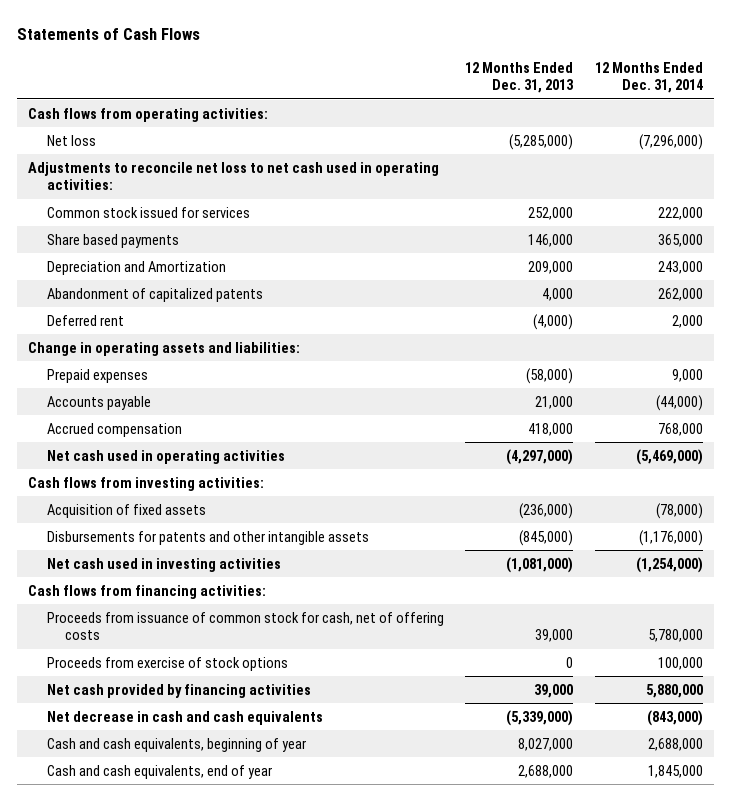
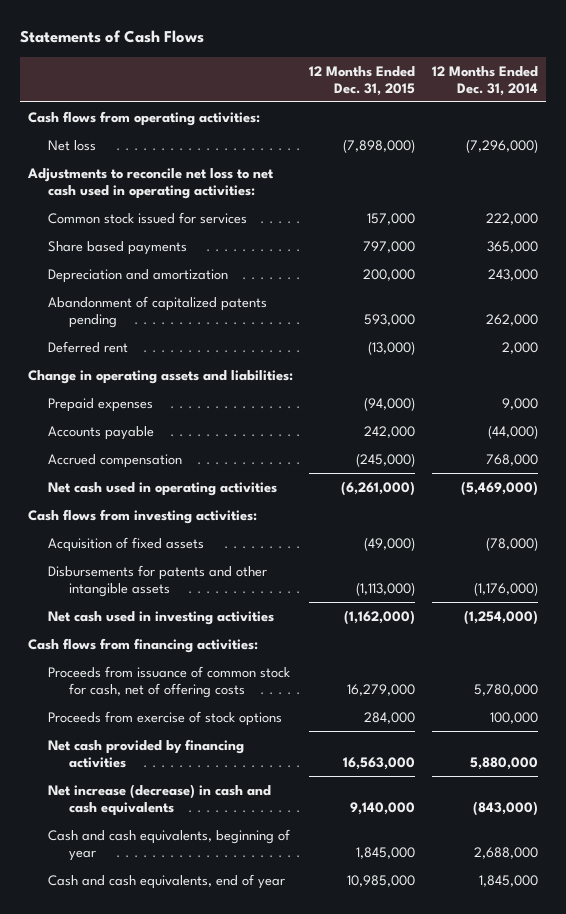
[465,61,575,94] 12 Months Ended Dec. 31, 2013 -> none
none -> [309,65,416,96] 12 Months Ended Dec. 31, 2015
[46,260,226,275] Depreciation and Amortization -> [48,268,229,283] Depreciation and amortization
[46,287,263,302] Abandonment of capitalized patents -> [48,295,268,328] Abandonment of capitalized patents pending
[46,710,323,725] Net decrease in cash and cash equivalents -> [48,783,272,816] Net increase (decrease) in cash and cash equivalents

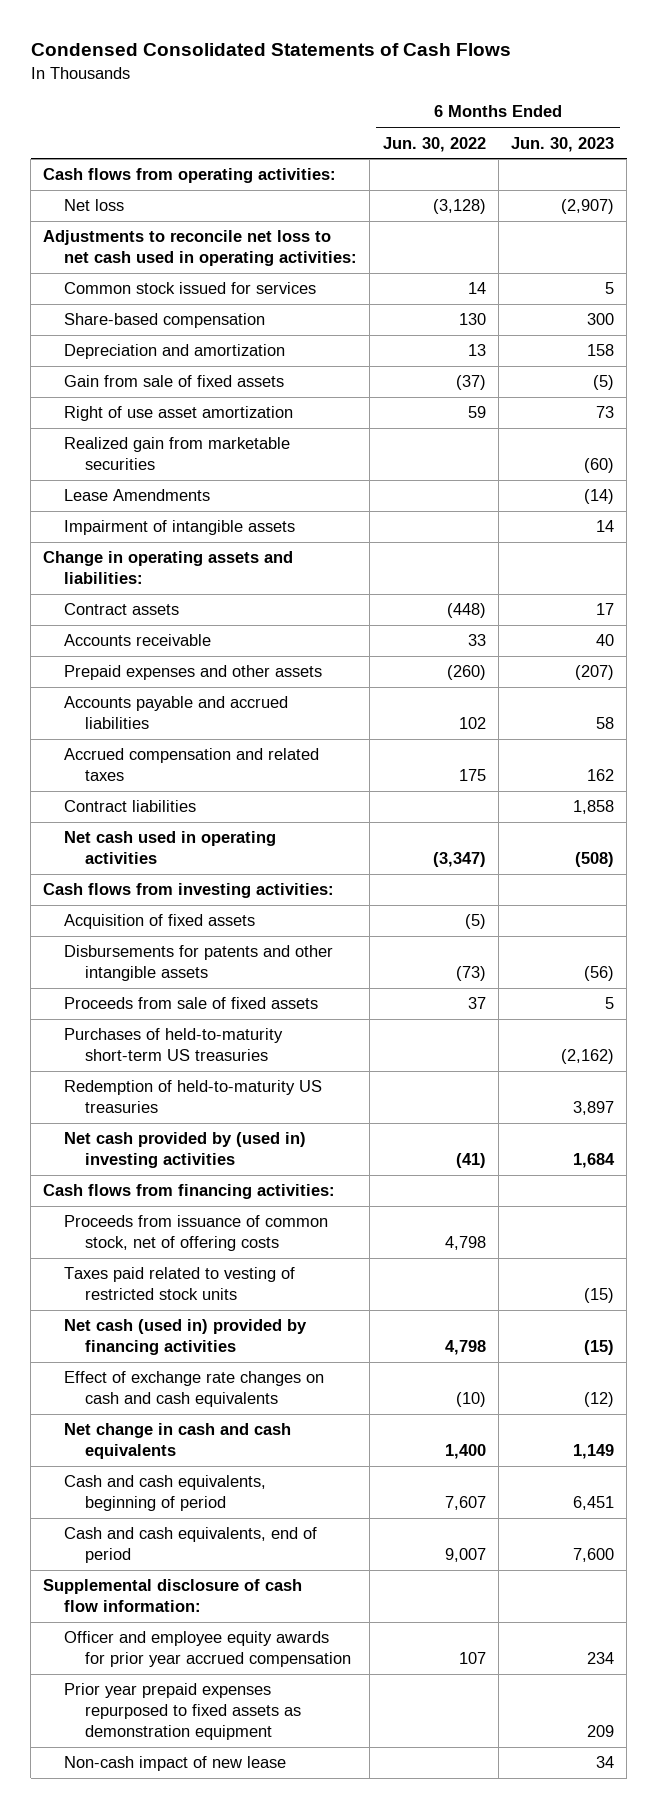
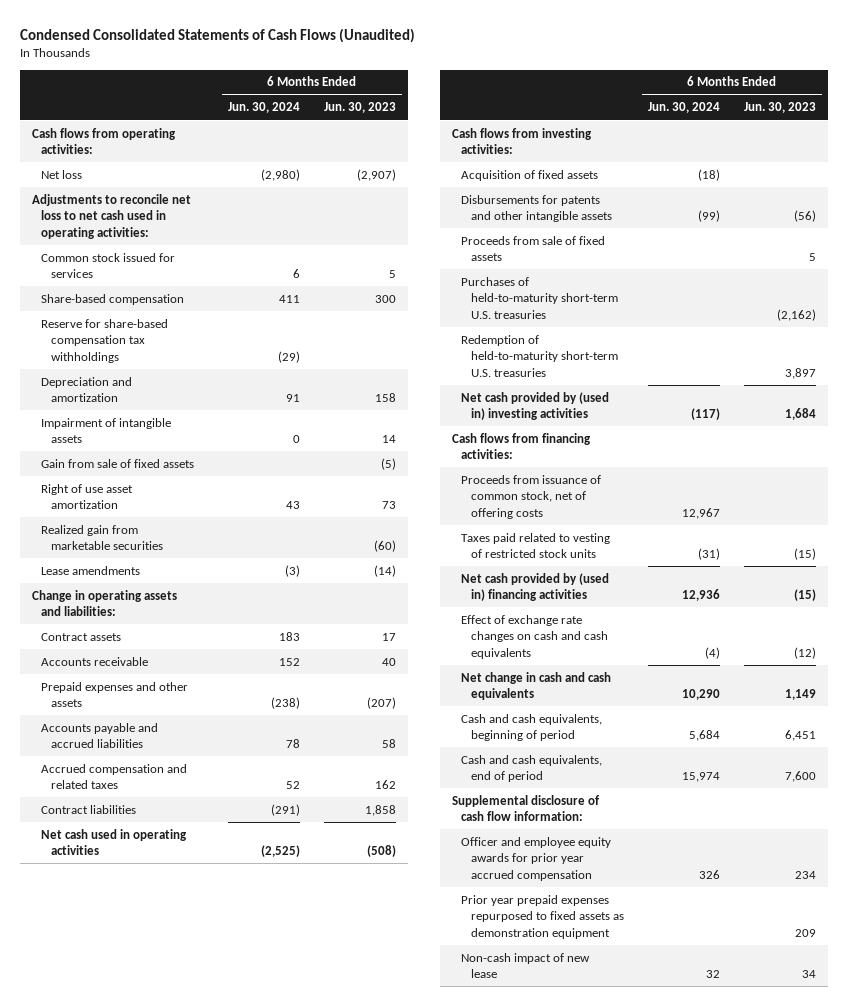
[30,43,511,57] Condensed Consolidated Statements of Cash Flows -> [19,27,415,43] Condensed Consolidated Statements of Cash Flows (Unaudited)
[382,136,486,152] Jun. 30, 2022 -> none
none -> [227,102,300,114] Jun. 30, 2024
none -> [41,318,169,363] Reserve for share-based compensation tax withholdings
[64,520,296,536] Impairment of intangible assets -> [41,417,172,444] Impairment of intangible assets
[64,489,211,502] Lease Amendments -> [41,565,141,575] Lease amendments
[64,1028,284,1062] Purchases of held-to-maturity short-term US treasuries -> [461,276,618,319] Purchases of held-to-maturity short-term U.S. treasuries
[64,1080,323,1114] Redemption of held-to-maturity US treasuries -> [461,334,618,377] Redemption of held-to-maturity short-term U.S. treasuries
[64,1319,308,1356] Net cash (used in) provided by financing activities -> [461,572,610,602] Net cash provided by (used in) financing activities

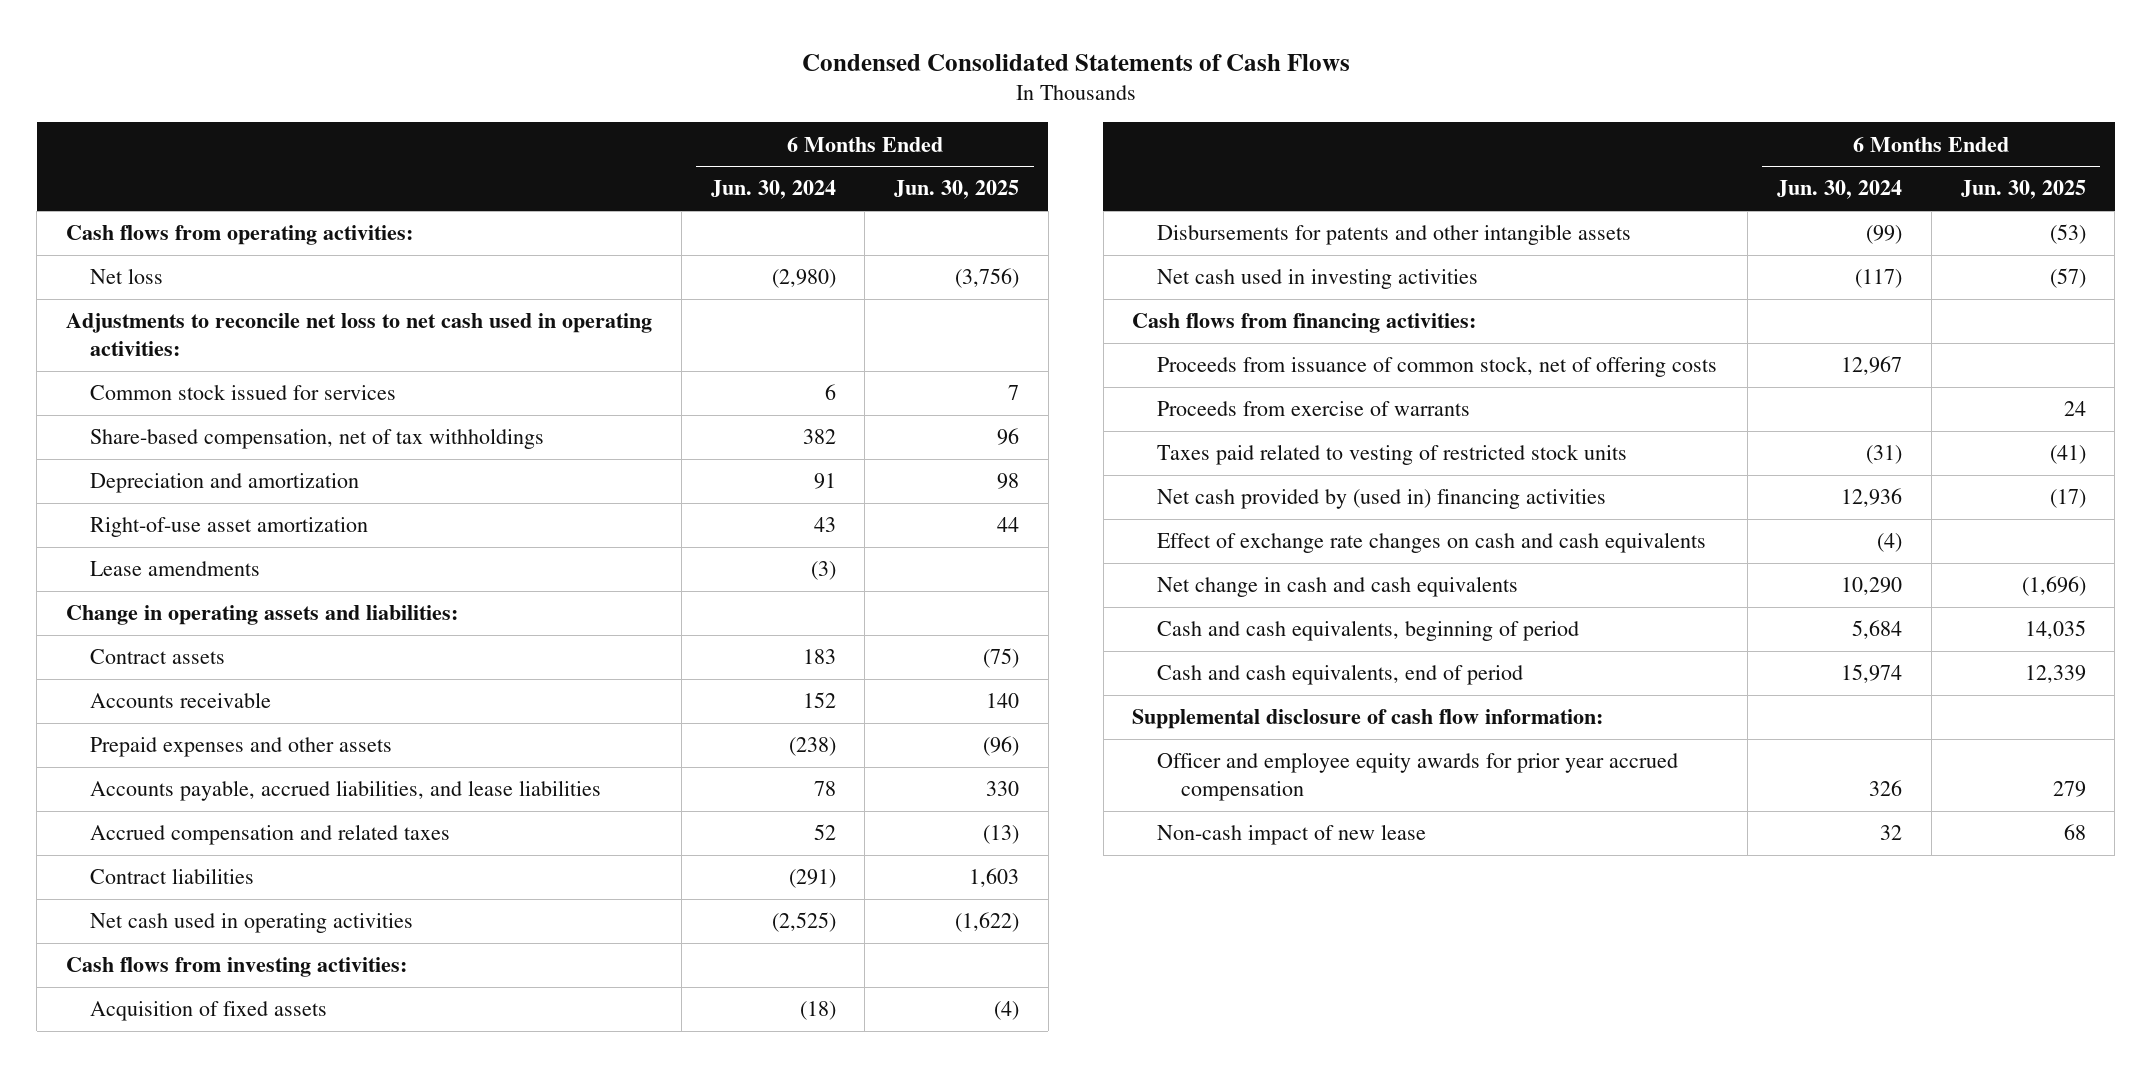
[19,27,415,43] Condensed Consolidated Statements of Cash Flows (Unaudited) -> [801,53,1350,71] Condensed Consolidated Statements of Cash Flows
[323,102,396,114] Jun. 30, 2023 -> none
none -> [894,180,1020,200] Jun. 30, 2025
[41,318,169,363] Reserve for share-based compensation tax withholdings -> none
[41,293,185,305] Share-based compensation -> [90,428,545,450] Share-based compensation, net of tax withholdings
[278,294,300,303] 411 -> [802,429,836,445] 382
[41,417,172,444] Impairment of intangible assets -> none
[41,458,195,468] Gain from sale of fixed assets -> none
[41,524,163,551] Realized gain from marketable securities -> none
[41,483,134,510] Right of use asset amortization -> [90,517,369,538] Right-of-use asset amortization
[41,722,159,749] Accounts payable and accrued liabilities -> [90,780,602,802] Accounts payable, accrued liabilities, and lease liabilities
[461,235,606,262] Proceeds from sale of fixed assets -> none
[461,276,618,319] Purchases of held-to-maturity short-term U.S. treasuries -> none
[461,334,618,377] Redemption of held-to-maturity short-term U.S. treasuries -> none
[461,391,610,421] Net cash provided by (used in) investing activities -> [1156,269,1478,290] Net cash used in investing activities
none -> [1156,401,1470,417] Proceeds from exercise of warrants
[461,894,624,939] Prior year prepaid expenses repurposed to fixed assets as demonstration equipment -> none

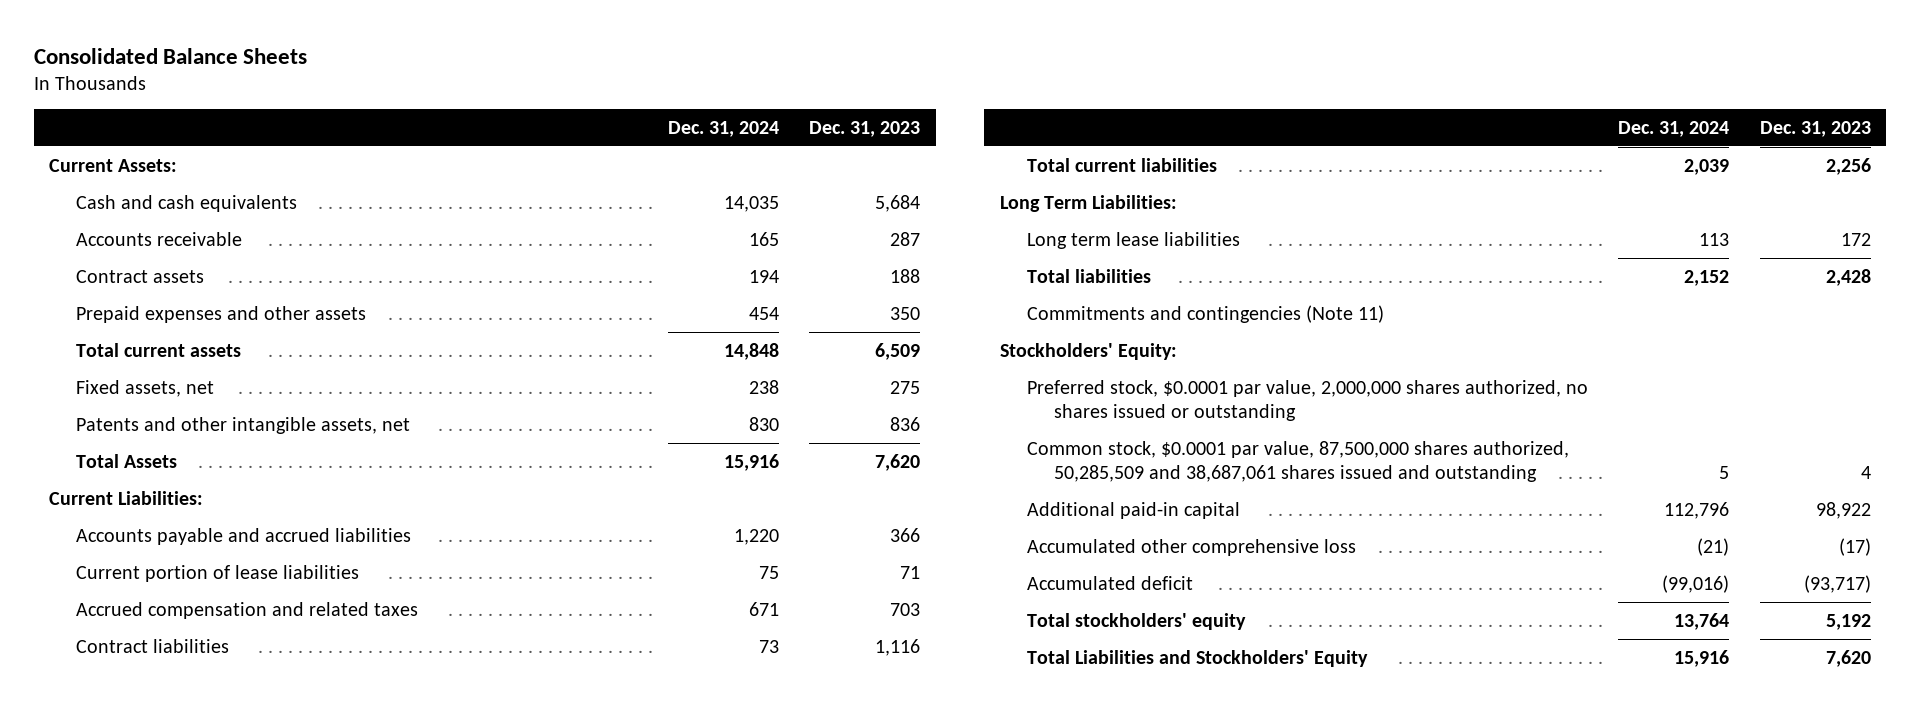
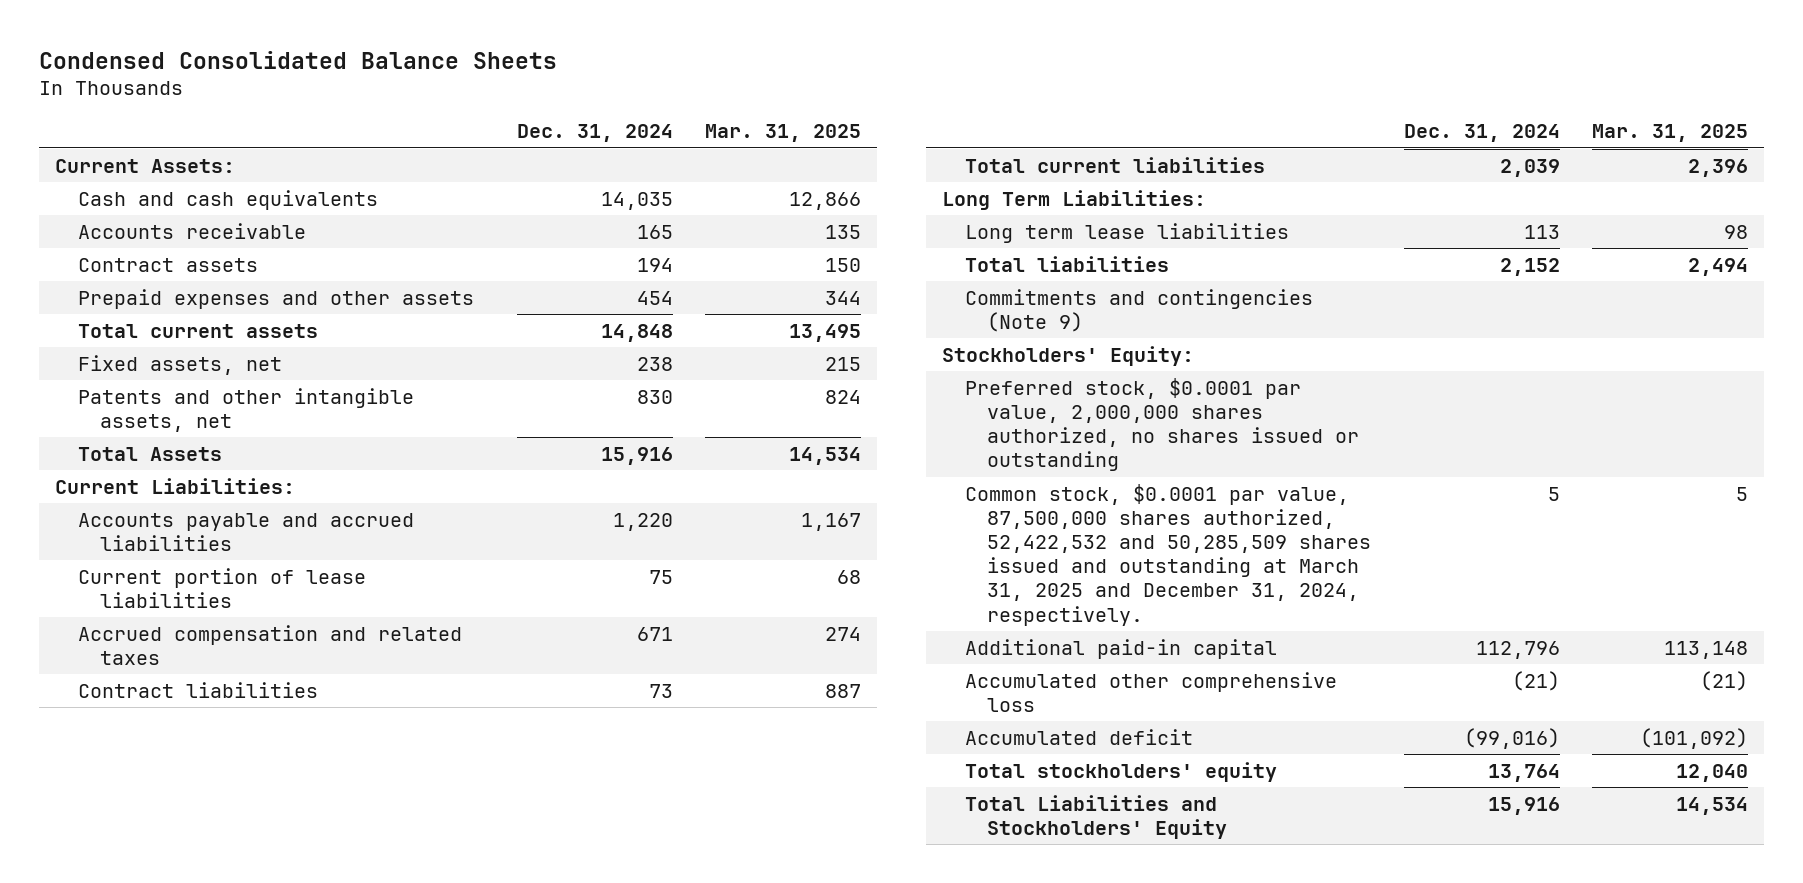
[33,47,307,64] Consolidated Balance Sheets -> [39,51,558,70] Condensed Consolidated Balance Sheets
[809,120,921,137] Dec. 31, 2023 -> none
none -> [705,124,862,143] Mar. 31, 2025
[1026,304,1384,323] Commitments and contingencies (Note 11) -> [964,288,1313,332] Commitments and contingencies (Note 9)
[1026,440,1569,483] Common stock, $0.0001 par value, 87,500,000 shares authorized, 50,285,509 and 38,687,061 shares issued and outstanding -> [964,483,1372,626] Common stock, $0.0001 par value, 87,500,000 shares authorized, 52,422,532 and 50,285,509 shares issued and outstanding at March 31, 2025 and December 31, 2024, respectively.

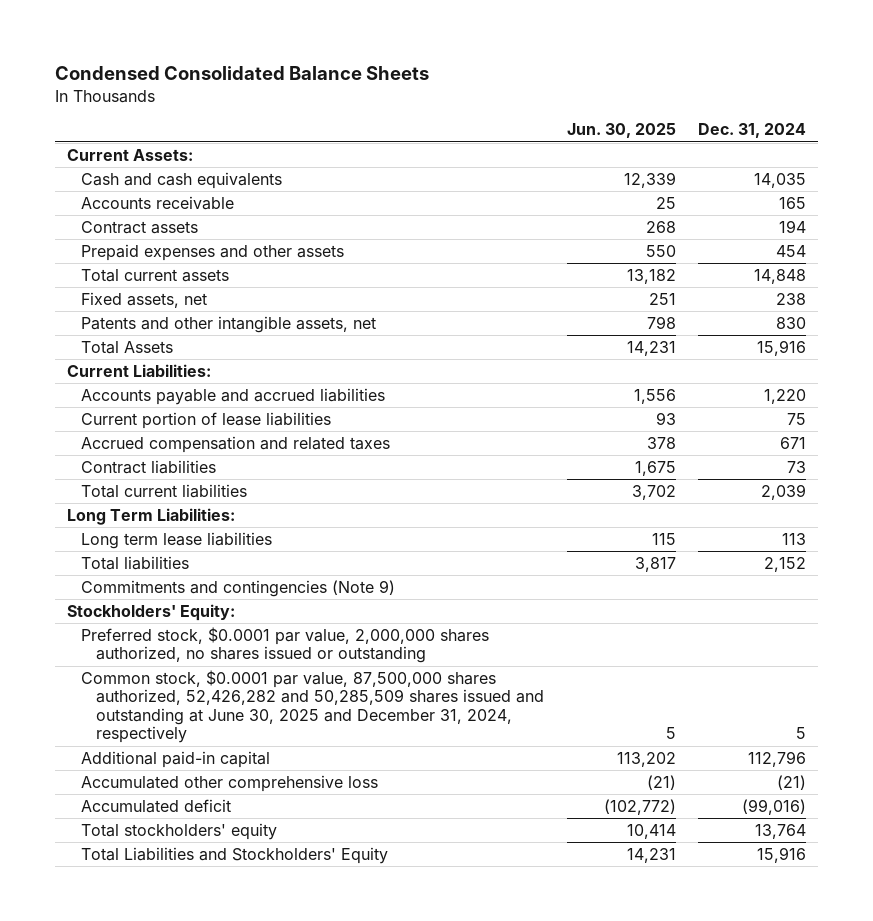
[705,124,862,143] Mar. 31, 2025 -> none
none -> [566,123,676,139] Jun. 30, 2025
[964,483,1372,626] Common stock, $0.0001 par value, 87,500,000 shares authorized, 52,422,532 and 50,285,509 shares issued and outstanding at March 31, 2025 and December 31, 2024, respectively. -> [81,670,544,744] Common stock, $0.0001 par value, 87,500,000 shares authorized, 52,426,282 and 50,285,509 shares issued and outstanding at June 30, 2025 and December 31, 2024, respectively

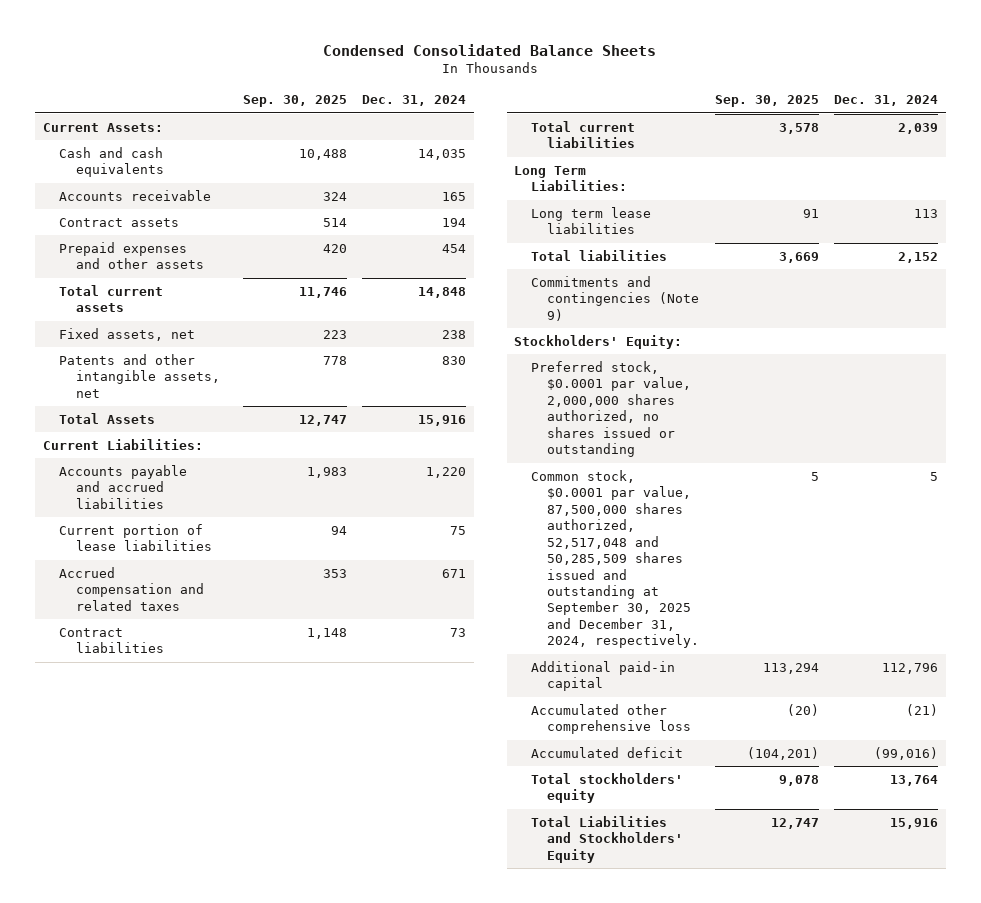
[566,123,676,139] Jun. 30, 2025 -> none
none -> [243,95,348,108] Sep. 30, 2025
[81,670,544,744] Common stock, $0.0001 par value, 87,500,000 shares authorized, 52,426,282 and 50,285,509 shares issued and outstanding at June 30, 2025 and December 31, 2024, respectively -> [530,469,700,649] Common stock, $0.0001 par value, 87,500,000 shares authorized, 52,517,048 and 50,285,509 shares issued and outstanding at September 30, 2025 and December 31, 2024, respectively.

